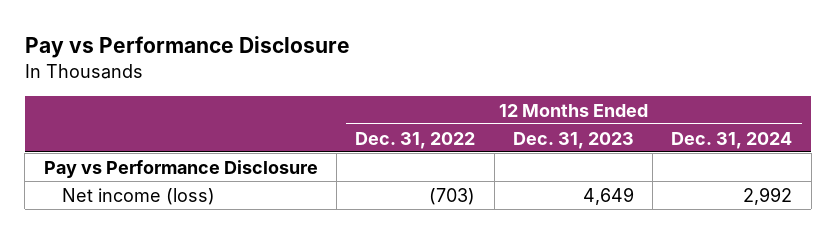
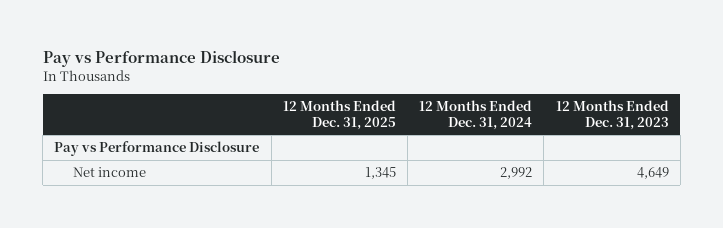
[355,131,476,149] Dec. 31, 2022 -> none
none -> [282,99,396,130] 12 Months Ended Dec. 31, 2025
[61,187,215,205] Net income (loss) -> [73,167,147,178] Net income

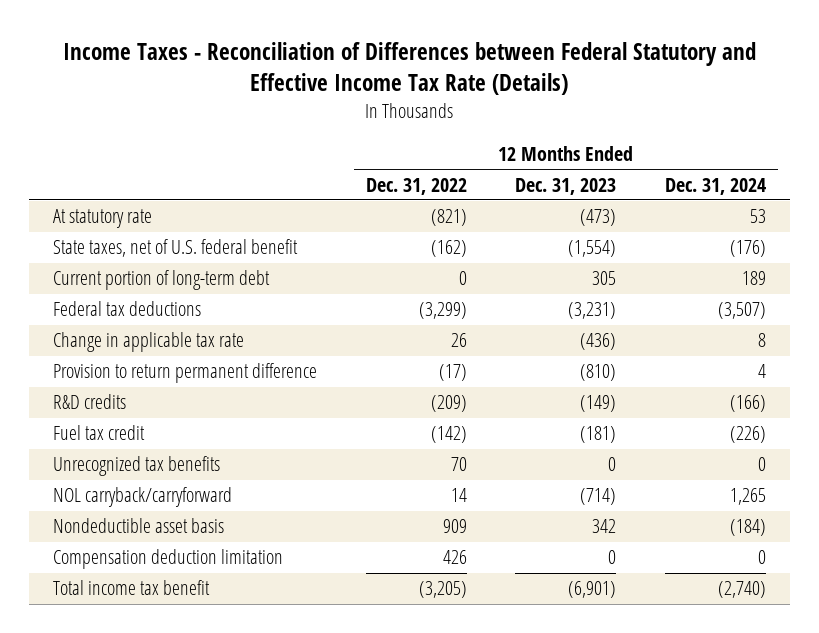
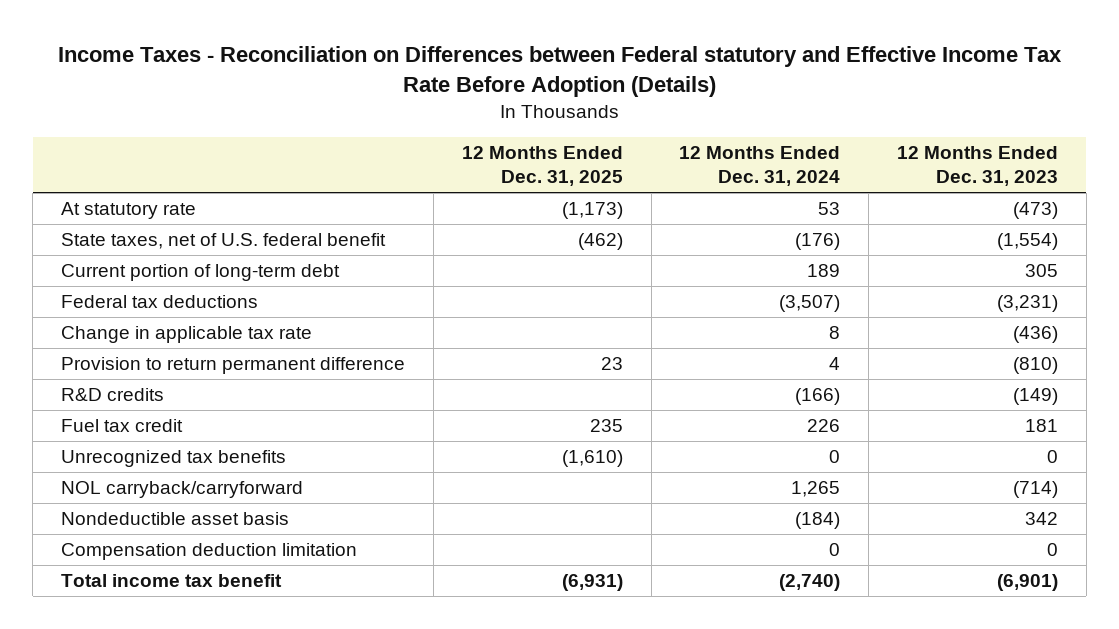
[63,42,757,96] Income Taxes - Reconciliation of Differences between Federal Statutory and Effective Income Tax Rate (Details) -> [57,46,1062,97] Income Taxes - Reconciliation on Differences between Federal statutory and Effective Income Tax Rate Before Adoption (Details)
[365,177,467,195] Dec. 31, 2022 -> none
none -> [461,145,623,187] 12 Months Ended Dec. 31, 2025
[580,426,617,444] (181) -> [1025,419,1059,433] 181
[729,426,766,444] (226) -> [807,419,841,433] 226

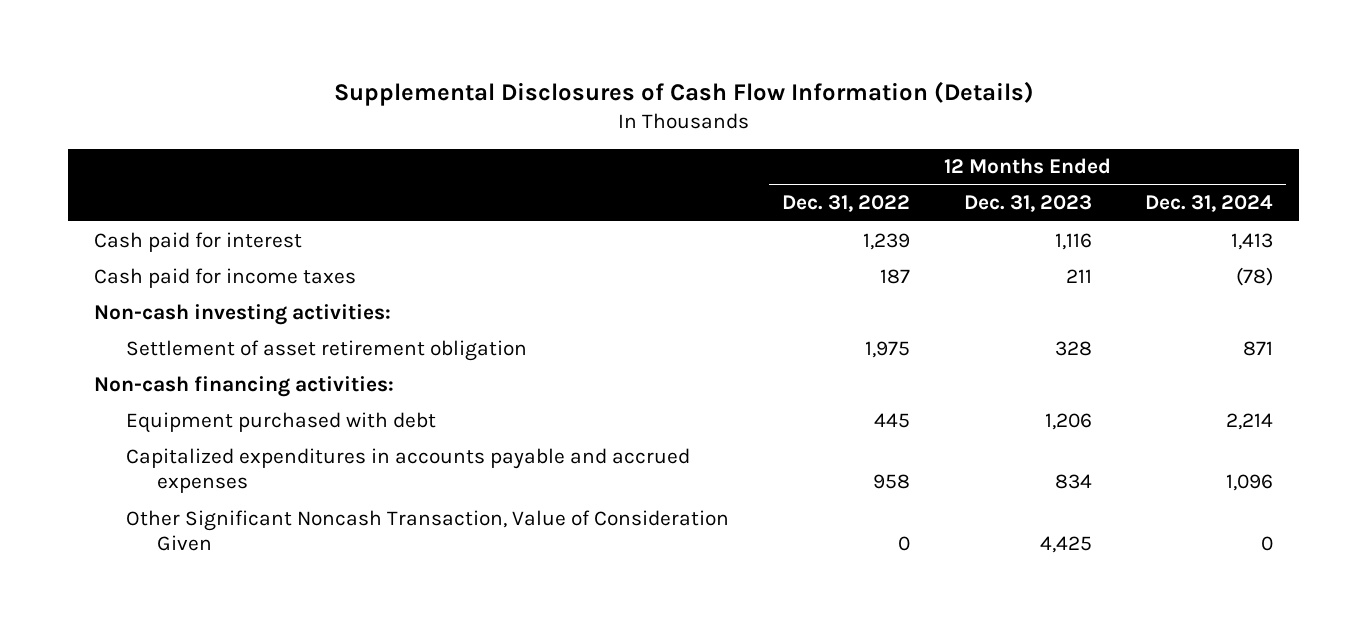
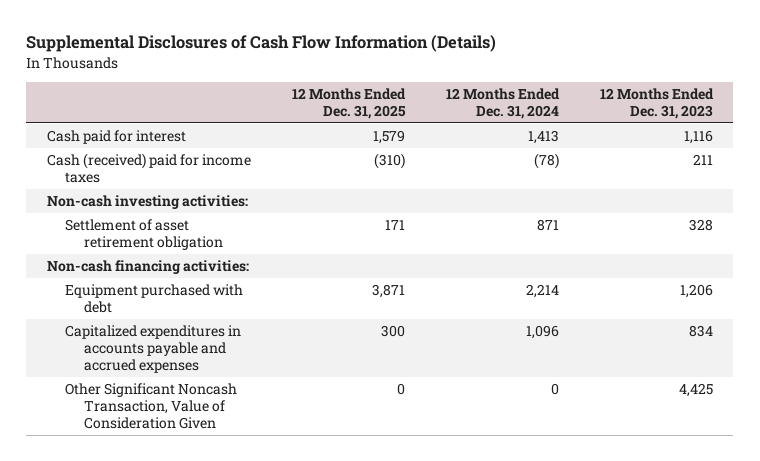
[782,195,911,213] Dec. 31, 2022 -> none
none -> [291,88,406,119] 12 Months Ended Dec. 31, 2025
[94,267,357,288] Cash paid for income taxes -> [46,153,251,184] Cash (received) paid for income taxes

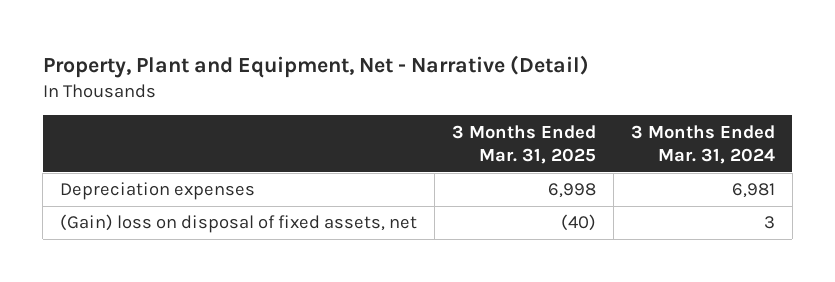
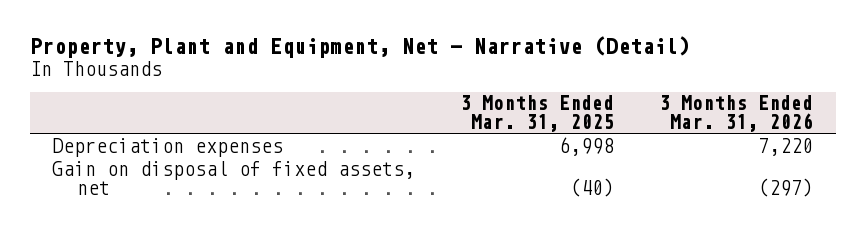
[630,124,775,165] 3 Months Ended Mar. 31, 2024 -> none
none -> [659,95,814,133] 3 Months Ended Mar. 31, 2026
[60,214,418,234] (Gain) loss on disposal of fixed assets, net -> [52,160,416,195] Gain on disposal of fixed assets, net

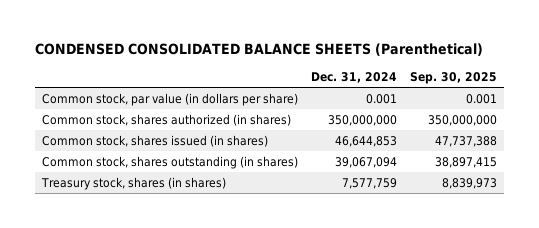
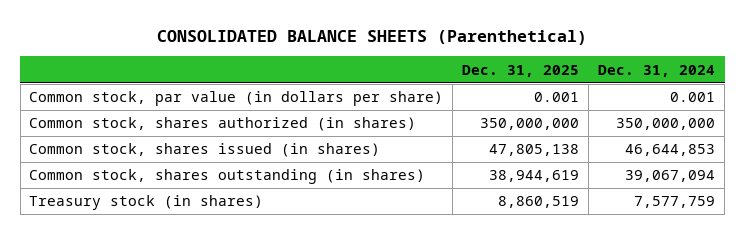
[35,43,484,57] CONDENSED CONSOLIDATED BALANCE SHEETS (Parenthetical) -> [157,30,588,46] CONSOLIDATED BALANCE SHEETS (Parenthetical)
[410,72,498,85] Sep. 30, 2025 -> none
none -> [462,64,580,77] Dec. 31, 2025
[40,176,226,190] Treasury stock, shares (in shares) -> [29,195,264,211] Treasury stock (in shares)

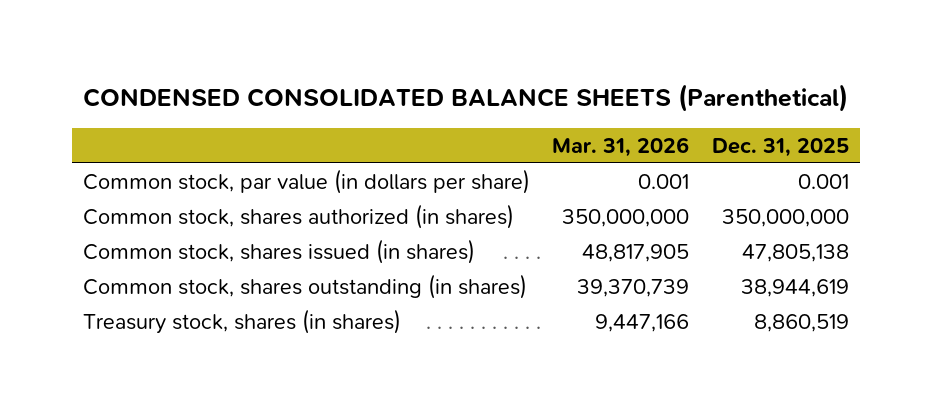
[157,30,588,46] CONSOLIDATED BALANCE SHEETS (Parenthetical) -> [82,84,848,113] CONDENSED CONSOLIDATED BALANCE SHEETS (Parenthetical)
[598,64,716,77] Dec. 31, 2024 -> none
none -> [552,136,690,157] Mar. 31, 2026
[29,195,264,211] Treasury stock (in shares) -> [83,308,402,334] Treasury stock, shares (in shares)

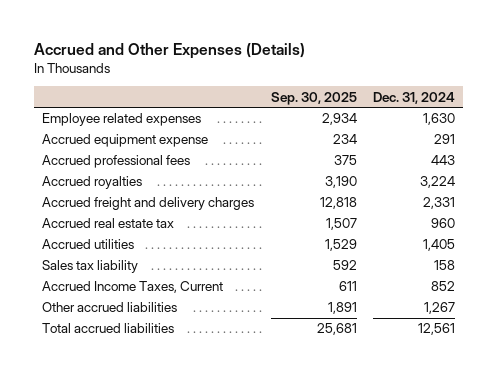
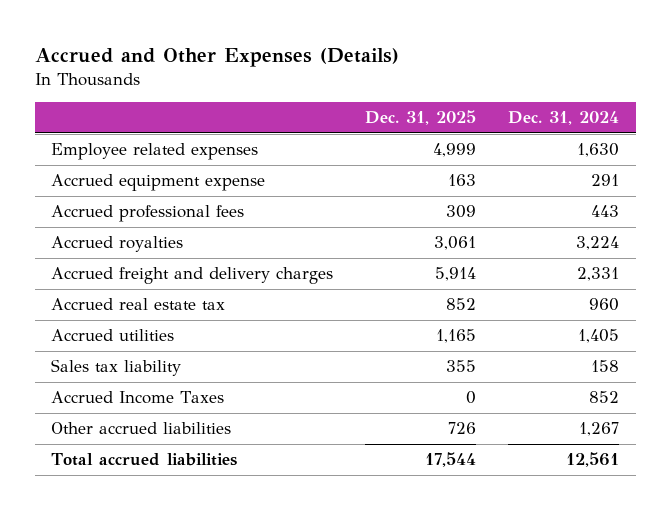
[270,91,357,105] Sep. 30, 2025 -> none
none -> [365,110,477,126] Dec. 31, 2025
[42,281,224,294] Accrued Income Taxes, Current -> [51,391,225,405] Accrued Income Taxes

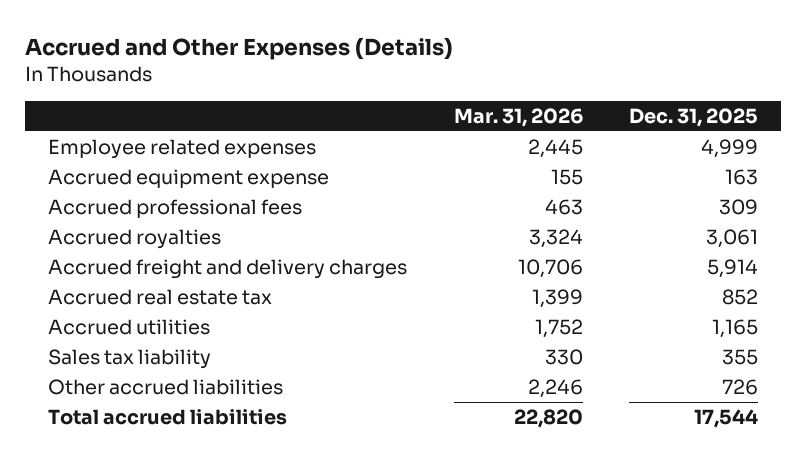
[508,111,620,126] Dec. 31, 2024 -> none
none -> [453,107,583,127] Mar. 31, 2026
[51,391,225,405] Accrued Income Taxes -> none

